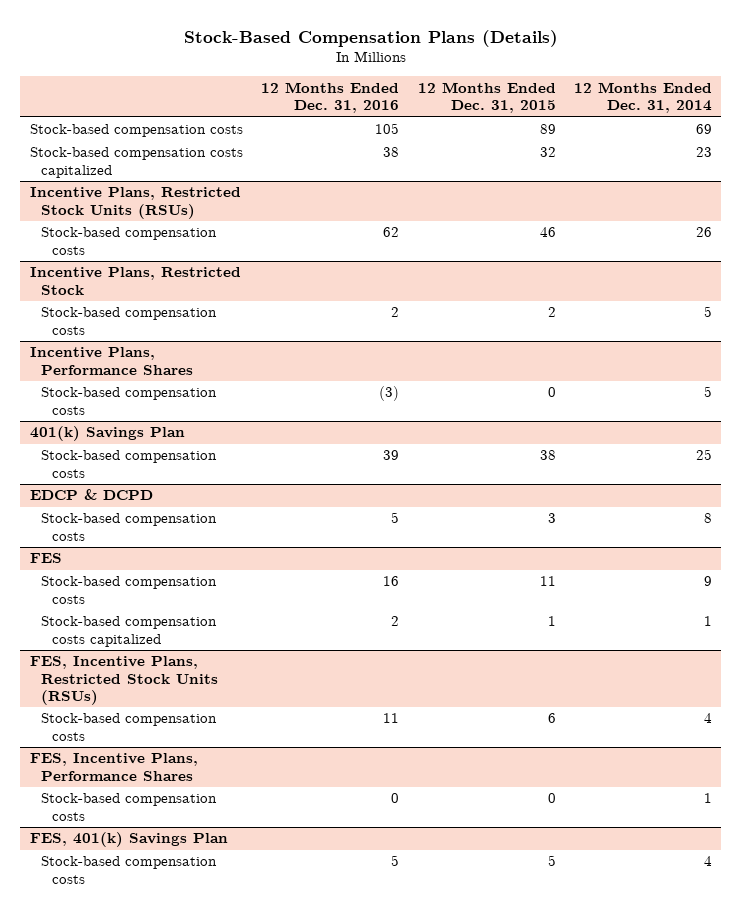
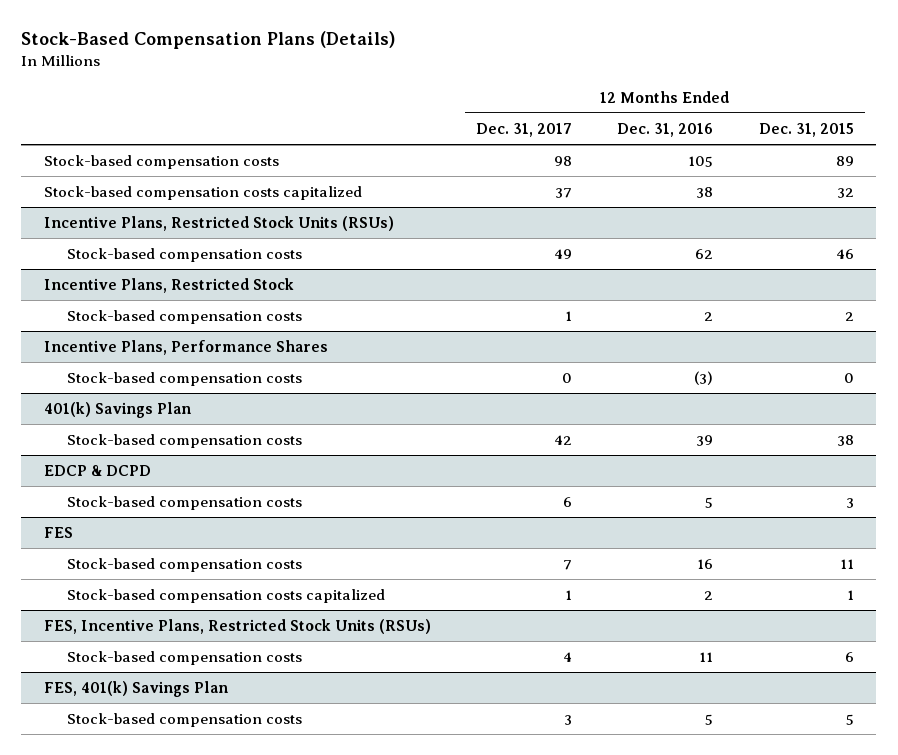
[574,81,713,114] 12 Months Ended Dec. 31, 2014 -> none
none -> [476,122,573,137] Dec. 31, 2017
[29,753,198,781] FES, Incentive Plans, Performance Shares -> none
[40,793,217,821] Stock-based compensation costs -> none

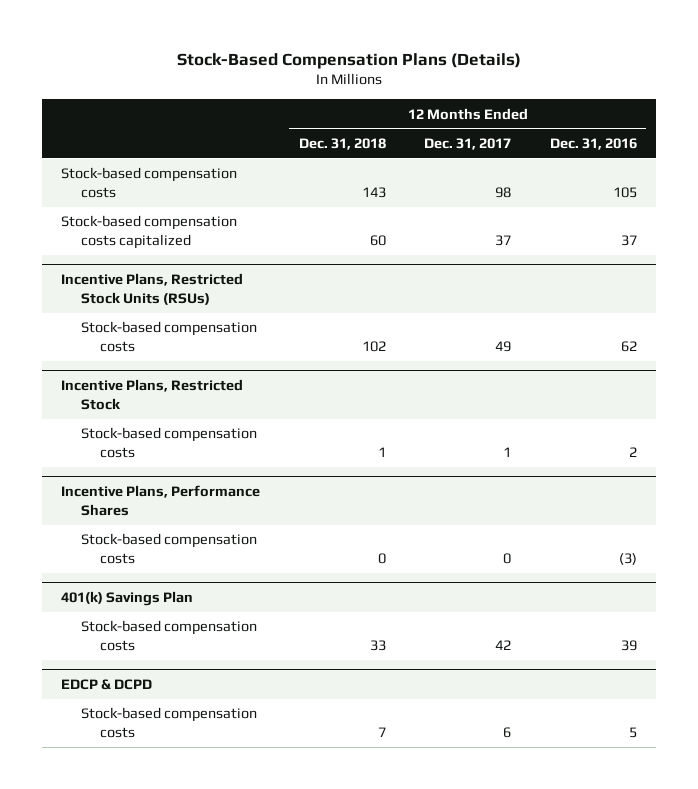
[758,122,854,137] Dec. 31, 2015 -> none
none -> [298,137,386,150] Dec. 31, 2018
[696,186,714,198] 38 -> [620,235,637,247] 37
[43,526,73,538] FES -> none
[66,557,302,572] Stock-based compensation costs -> none
[66,588,385,603] Stock-based compensation costs capitalized -> none
[43,618,431,634] FES, Incentive Plans, Restricted Stock Units (RSUs) -> none
[66,650,302,665] Stock-based compensation costs -> none
[43,680,228,697] FES, 401(k) Savings Plan -> none
[66,712,302,727] Stock-based compensation costs -> none

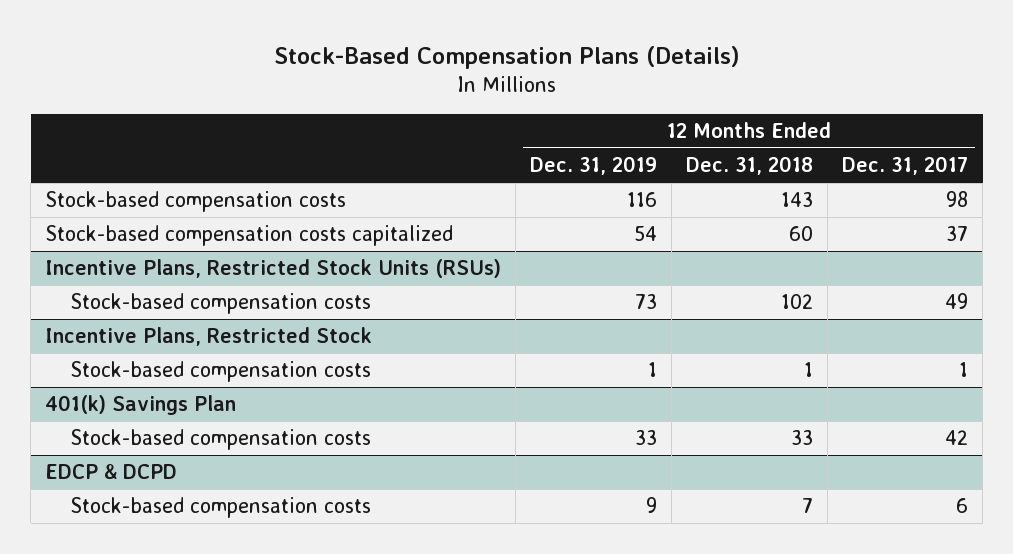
[549,137,637,150] Dec. 31, 2016 -> none
none -> [530,156,658,176] Dec. 31, 2019
[61,484,261,516] Incentive Plans, Performance Shares -> none
[80,533,257,565] Stock-based compensation costs -> none

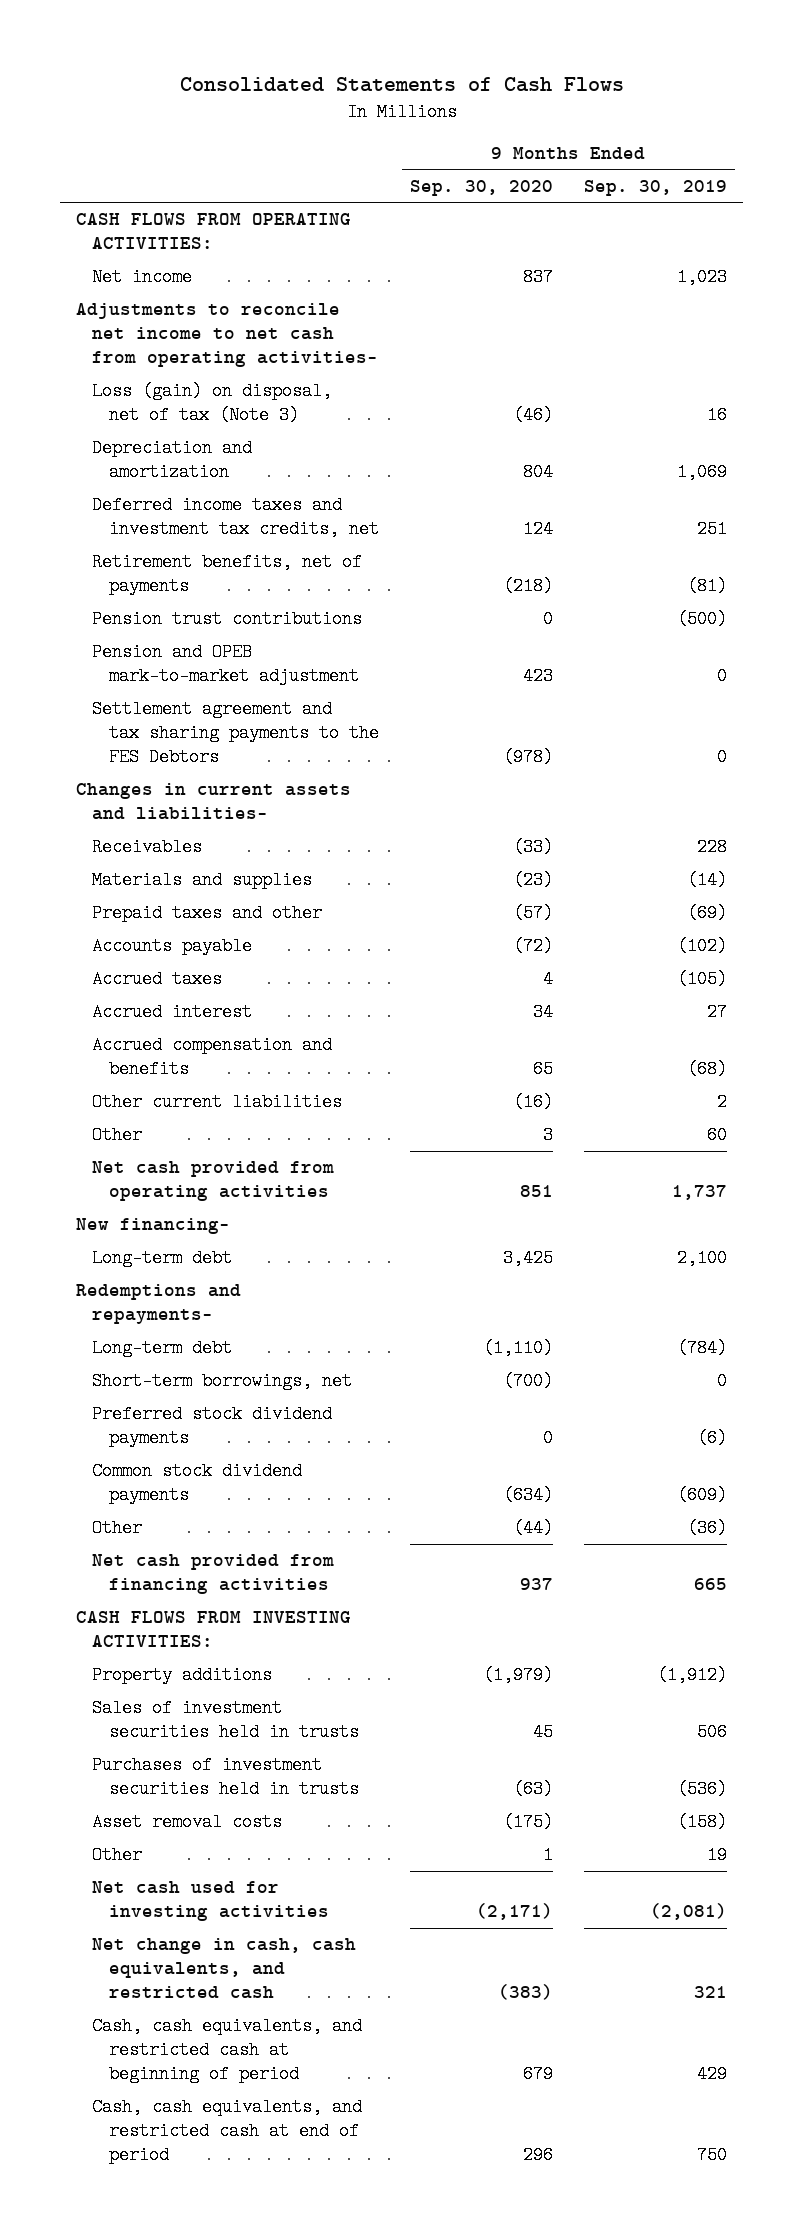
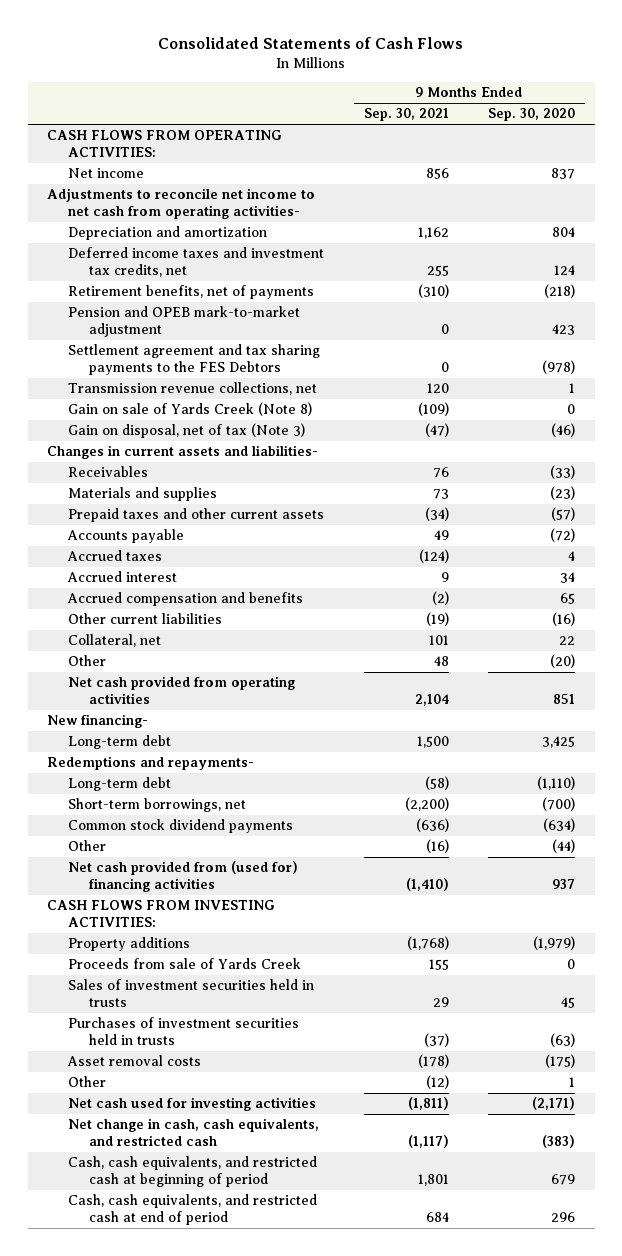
[584,179,728,196] Sep. 30, 2019 -> none
none -> [363,108,449,122] Sep. 30, 2021
[92,382,333,425] Loss (gain) on disposal, net of tax (Note 3) -> none
[92,610,363,629] Pension trust contributions -> none
none -> [68,382,318,396] Transmission revenue collections, net
none -> [68,402,313,417] Gain on sale of Yards Creek (Note 8)
none -> [68,423,306,439] Gain on disposal, net of tax (Note 3)
[92,904,323,923] Prepaid taxes and other -> [68,508,325,523] Prepaid taxes and other current assets
none -> [68,634,162,648] Collateral, net
[542,1126,553,1145] 3 -> [550,654,576,669] (20)
[92,1405,333,1448] Preferred stock dividend payments -> none
[92,1554,335,1595] Net cash provided from financing activities -> [68,861,299,893] Net cash provided from (used for) financing activities
none -> [68,958,302,970] Proceeds from sale of Yards Creek

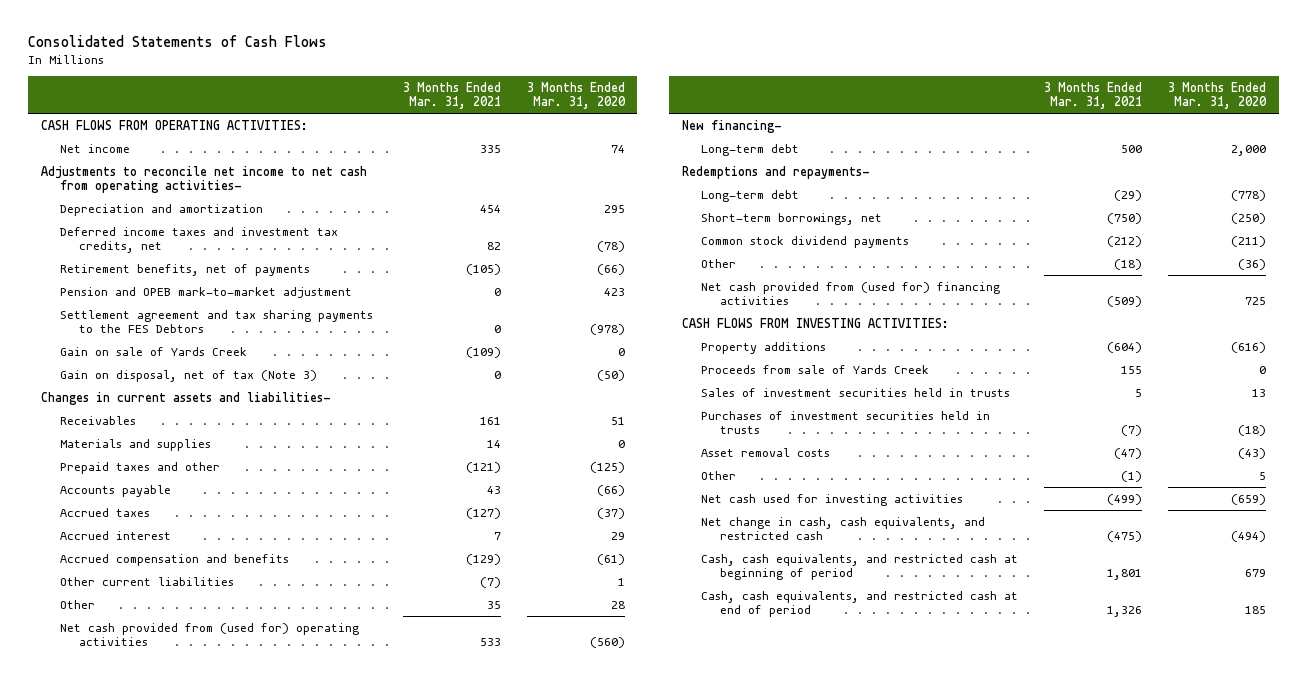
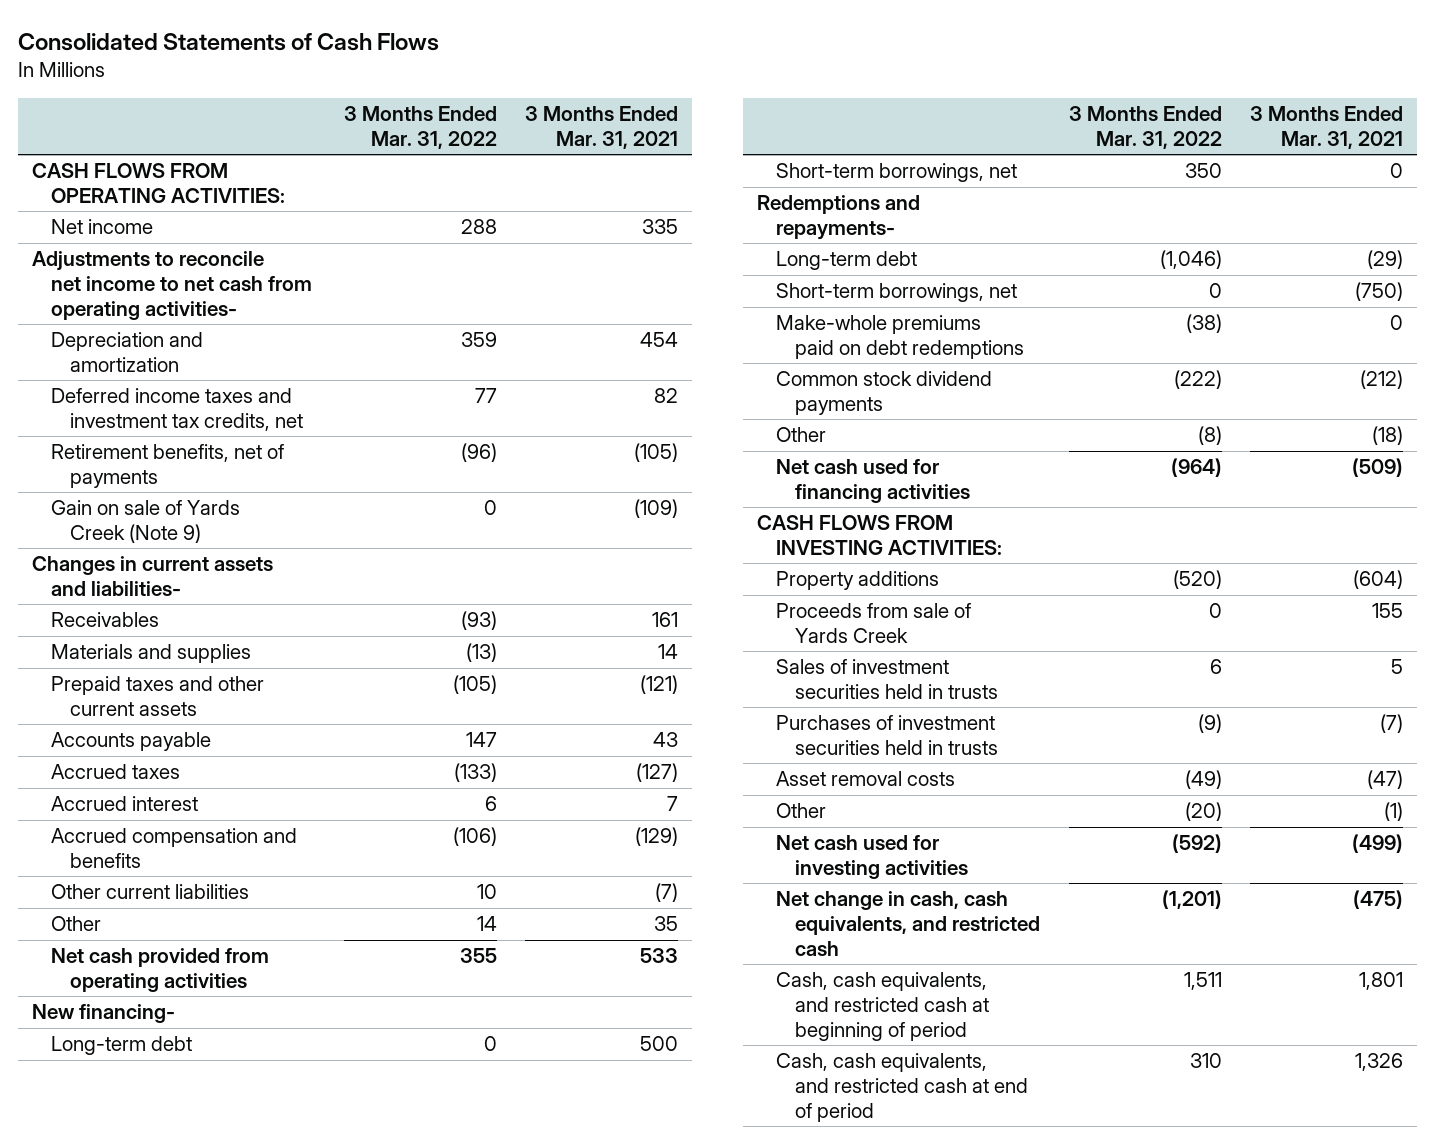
[526,81,626,110] 3 Months Ended Mar. 31, 2020 -> none
none -> [343,106,497,149] 3 Months Ended Mar. 31, 2022
[59,286,352,298] Pension and OPEB mark-to-market adjustment -> none
[59,309,373,334] Settlement agreement and tax sharing payments to the FES Debtors -> none
[59,369,317,382] Gain on disposal, net of tax (Note 3) -> none
[59,346,247,356] Gain on sale of Yards Creek -> [51,500,241,543] Gain on sale of Yards Creek (Note 9)
[59,461,220,474] Prepaid taxes and other -> [51,676,265,716] Prepaid taxes and other current assets
[59,622,359,647] Net cash provided from (used for) operating activities -> [51,948,270,992] Net cash provided from operating activities
none -> [776,163,1018,183] Short-term borrowings, net
none -> [776,315,1025,359] Make-whole premiums paid on debt redemptions
[700,281,1000,306] Net cash provided from (used for) financing activities -> [776,459,971,503] Net cash used for financing activities

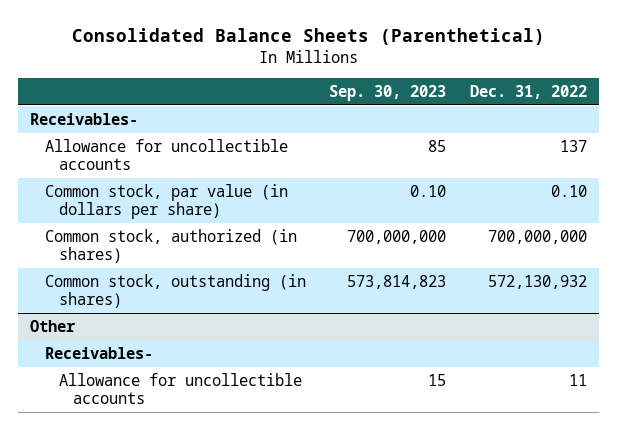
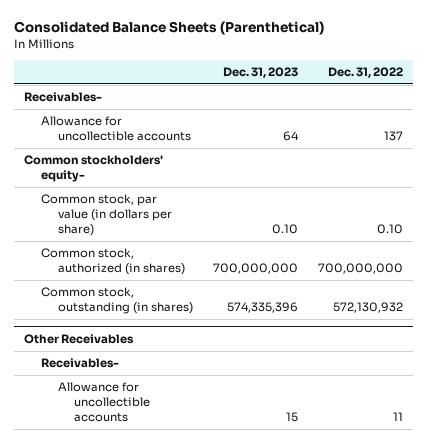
[329,84,447,101] Sep. 30, 2023 -> none
none -> [222,66,298,78] Dec. 31, 2023
none -> [24,155,164,183] Common stockholders' equity-
[30,319,77,332] Other -> [24,333,135,344] Other Receivables

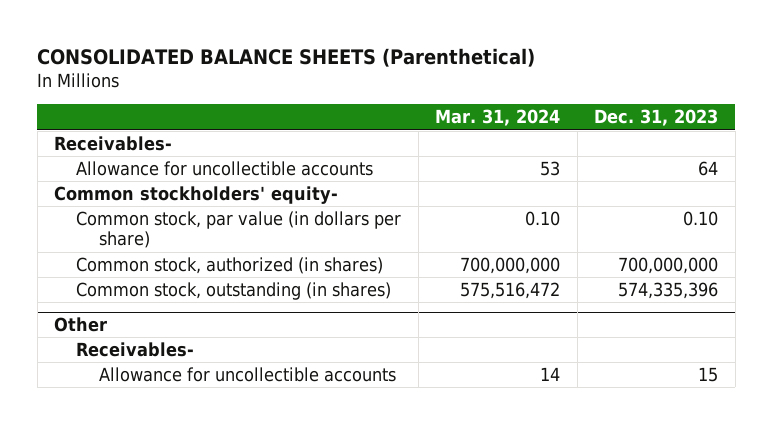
[14,21,325,36] Consolidated Balance Sheets (Parenthetical) -> [37,47,536,67] CONSOLIDATED BALANCE SHEETS (Parenthetical)
[328,66,404,78] Dec. 31, 2022 -> none
none -> [435,109,561,127] Mar. 31, 2024
[24,333,135,344] Other Receivables -> [54,317,108,333] Other

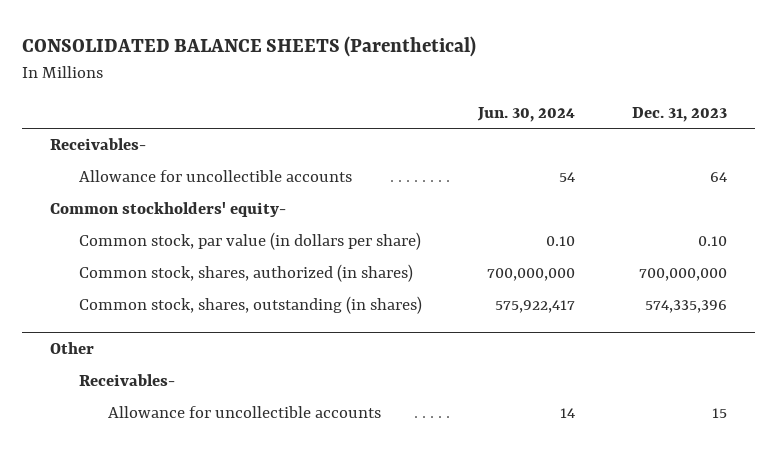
[435,109,561,127] Mar. 31, 2024 -> none
none -> [477,106,576,122] Jun. 30, 2024
[76,256,384,274] Common stock, authorized (in shares) -> [79,264,414,283] Common stock, shares, authorized (in shares)
[76,281,392,300] Common stock, outstanding (in shares) -> [79,296,423,315] Common stock, shares, outstanding (in shares)

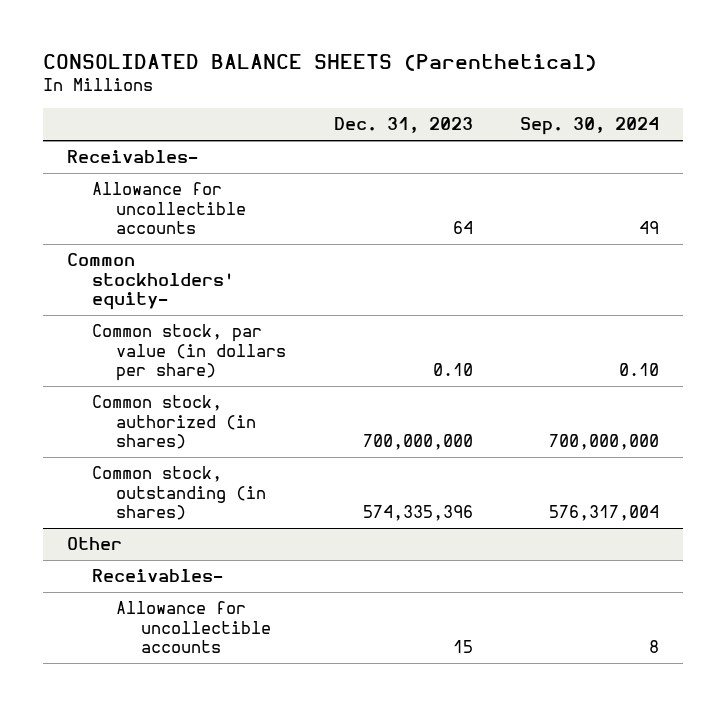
[477,106,576,122] Jun. 30, 2024 -> none
none -> [520,117,660,136] Sep. 30, 2024
[79,264,414,283] Common stock, shares, authorized (in shares) -> [91,395,257,450] Common stock, authorized (in shares)
[79,296,423,315] Common stock, shares, outstanding (in shares) -> [91,466,267,521] Common stock, outstanding (in shares)

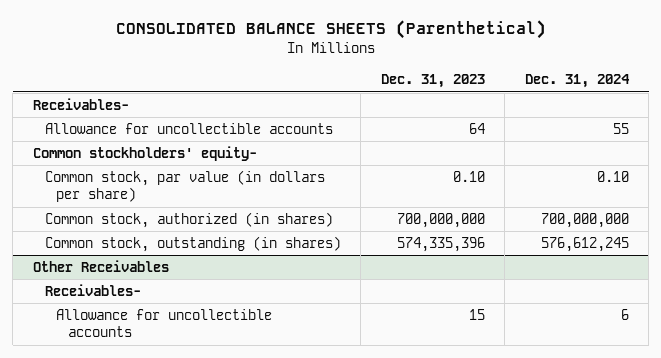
[520,117,660,136] Sep. 30, 2024 -> none
none -> [524,74,630,89] Dec. 31, 2024
[67,537,123,551] Other -> [32,260,169,273] Other Receivables

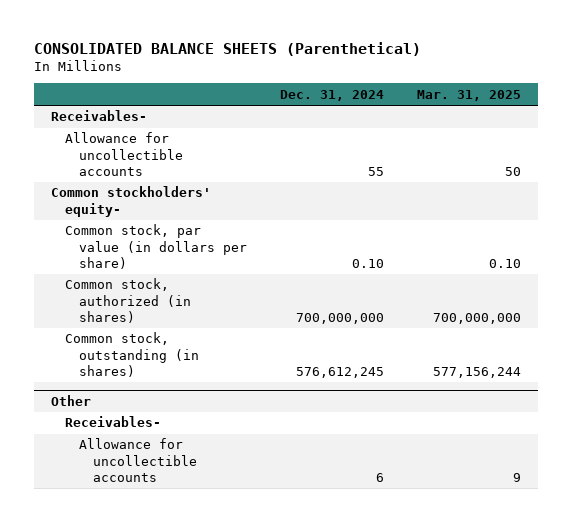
[380,74,485,89] Dec. 31, 2023 -> none
none -> [417,89,522,101] Mar. 31, 2025
[32,260,169,273] Other Receivables -> [50,394,91,406] Other

